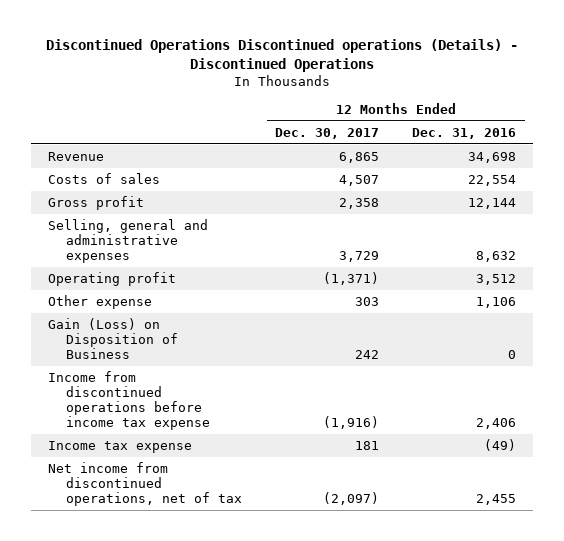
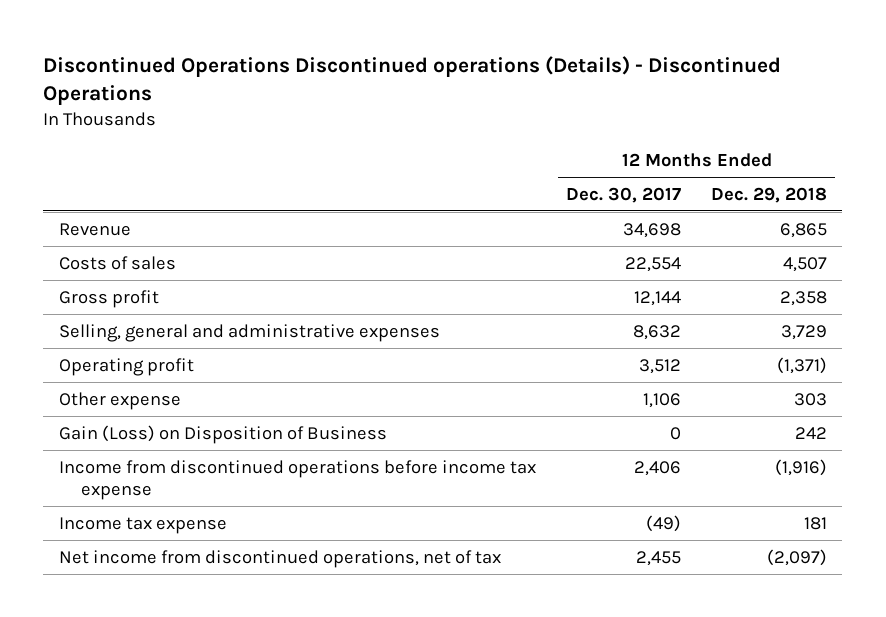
[412,127,517,139] Dec. 31, 2016 -> none
none -> [711,186,828,203] Dec. 29, 2018
[338,151,379,163] 6,865 -> [622,222,681,238] 34,698
[338,174,379,186] 4,507 -> [624,256,681,272] 22,554
[338,197,379,209] 2,358 -> [633,290,681,306] 12,144
[338,250,379,262] 3,729 -> [632,324,681,340] 8,632
[322,271,379,285] (1,371) -> [638,358,681,374] 3,512
[354,296,379,306] 303 -> [642,392,681,408] 1,106
[354,349,379,359] 242 -> [669,426,681,440] 0
[322,415,379,429] (1,916) -> [633,460,681,476] 2,406
[354,440,379,450] 181 -> [645,514,681,532] (49)
[322,491,379,505] (2,097) -> [635,550,681,566] 2,455

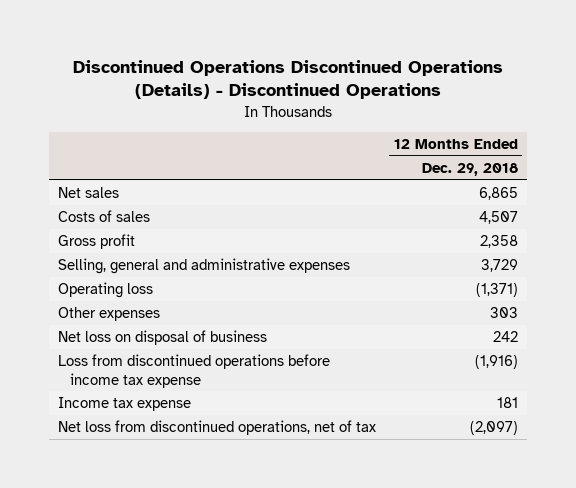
[43,55,782,106] Discontinued Operations Discontinued operations (Details) - Discontinued Operations -> [72,59,503,100] Discontinued Operations Discontinued Operations (Details) - Discontinued Operations
[565,186,681,203] Dec. 30, 2017 -> none
[58,222,131,236] Revenue -> [57,187,119,199] Net sales
[58,357,194,376] Operating profit -> [57,282,153,299] Operating loss
[58,391,181,410] Other expense -> [57,307,160,322] Other expenses
[58,424,387,444] Gain (Loss) on Disposition of Business -> [57,330,267,346] Net loss on disposal of business
[58,459,536,500] Income from discontinued operations before income tax expense -> [57,354,330,388] Loss from discontinued operations before income tax expense
[58,549,501,568] Net income from discontinued operations, net of tax -> [57,420,376,436] Net loss from discontinued operations, net of tax

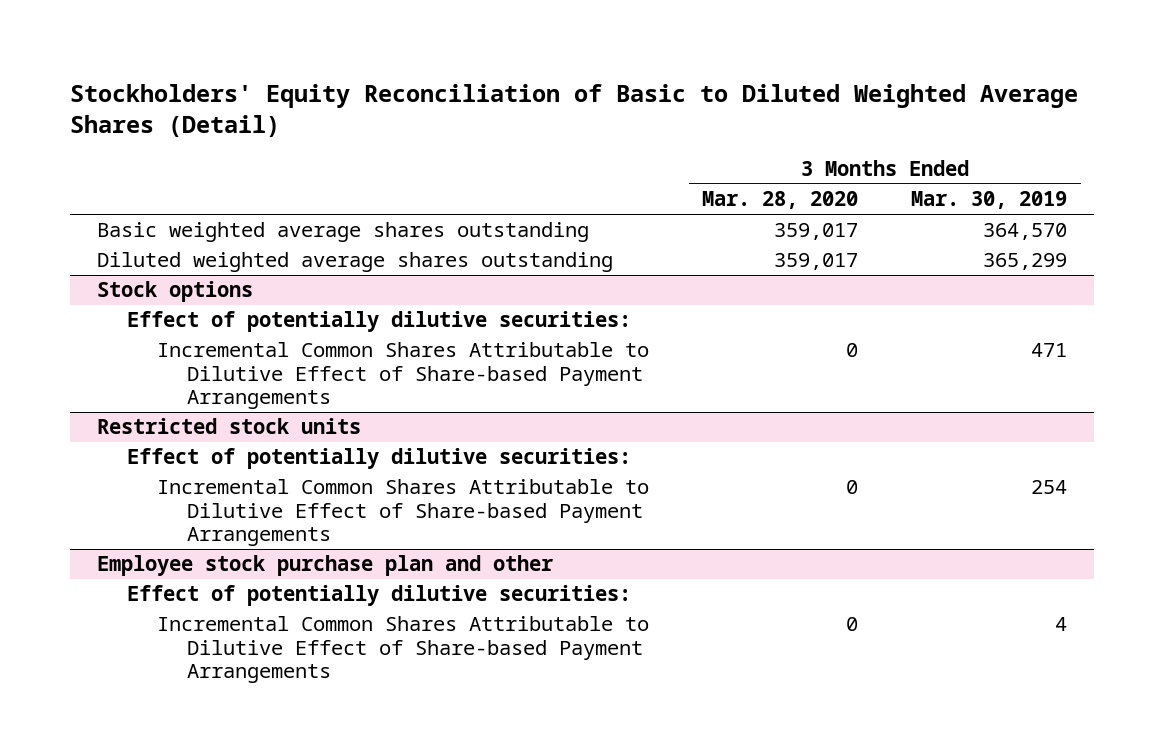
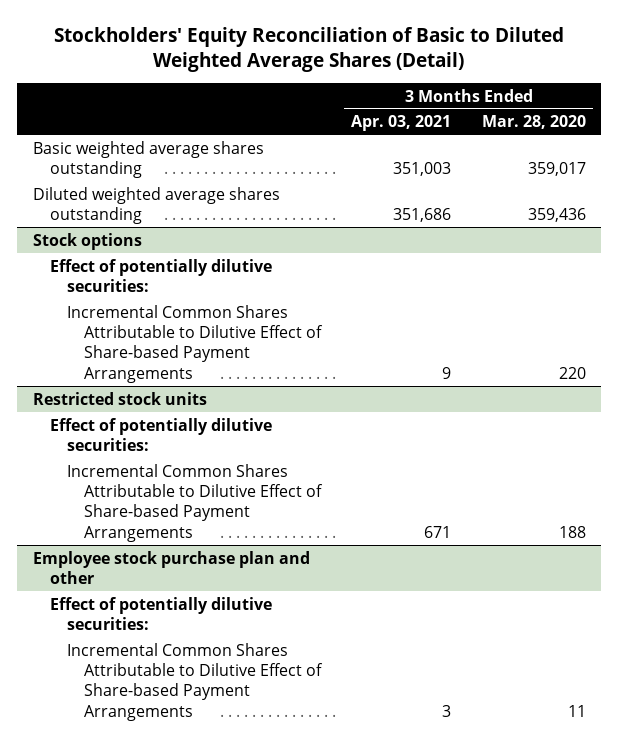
[911,191,1068,210] Mar. 30, 2019 -> none
none -> [351,115,452,132] Apr. 03, 2021
[774,253,859,271] 359,017 -> [527,207,586,222] 359,436
[846,343,859,358] 0 -> [558,366,586,379] 220
[846,480,859,495] 0 -> [558,525,586,538] 188
[846,617,859,632] 0 -> [567,704,586,717] 11

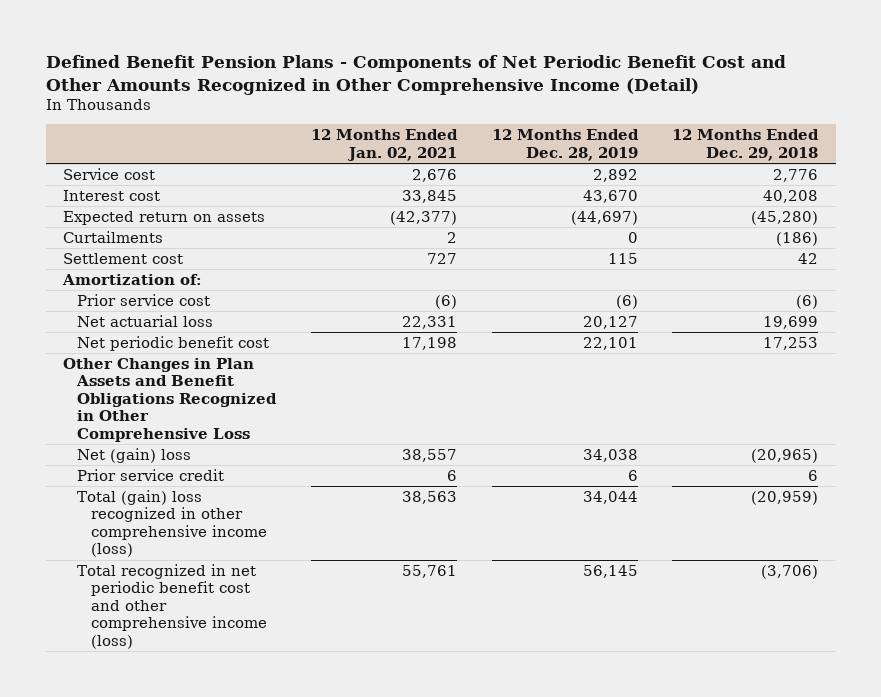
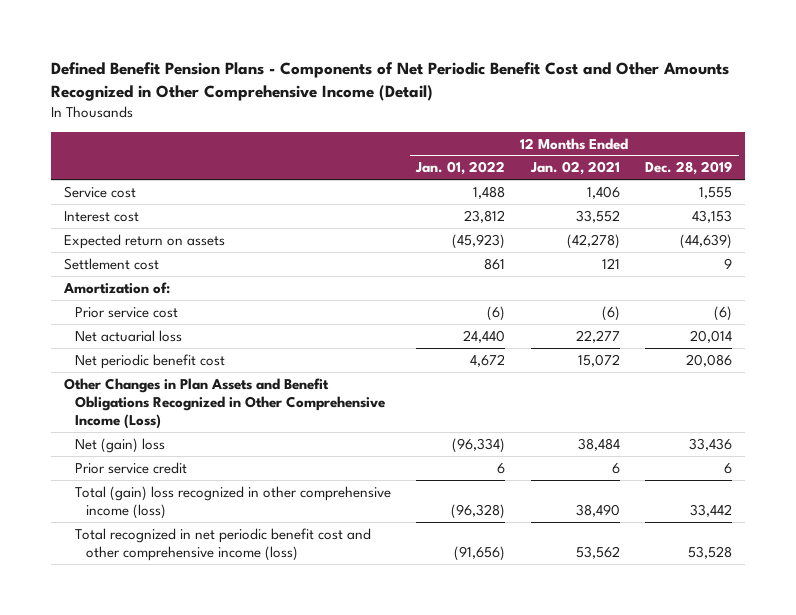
[672,129,820,161] 12 Months Ended Dec. 29, 2018 -> none
none -> [415,161,506,176] Jan. 01, 2022
[63,230,164,243] Curtailments -> none
[411,168,457,182] 2,676 -> [586,185,620,199] 1,406
[592,168,638,182] 2,892 -> [699,186,733,199] 1,555
[401,189,457,203] 33,845 -> [575,209,620,223] 33,552
[582,189,638,203] 43,670 -> [692,209,733,223] 43,153
[389,210,457,225] (42,377) -> [566,233,620,249] (42,278)
[570,210,638,225] (44,697) -> [680,233,733,249] (44,639)
[426,252,457,264] 727 -> [601,257,620,269] 121
[607,252,638,264] 115 -> [724,257,733,269] 9
[401,315,457,329] 22,331 -> [575,329,620,343] 22,277
[582,315,638,329] 20,127 -> [690,329,733,343] 20,014
[401,336,457,350] 17,198 -> [577,353,620,367] 15,072
[582,336,638,350] 22,101 -> [686,353,733,367] 20,086
[63,357,278,442] Other Changes in Plan Assets and Benefit Obligations Recognized in Other Comprehensive Loss -> [63,377,385,430] Other Changes in Plan Assets and Benefit Obligations Recognized in Other Comprehensive Income (Loss)
[401,448,457,462] 38,557 -> [577,437,620,451] 38,484
[582,448,638,462] 34,038 -> [689,437,733,451] 33,436
[401,490,457,504] 38,563 -> [575,503,620,517] 38,490
[582,490,638,504] 34,044 -> [690,503,733,517] 33,442
[401,564,457,578] 55,761 -> [575,545,620,559] 53,562
[582,564,638,578] 56,145 -> [688,545,733,559] 53,528

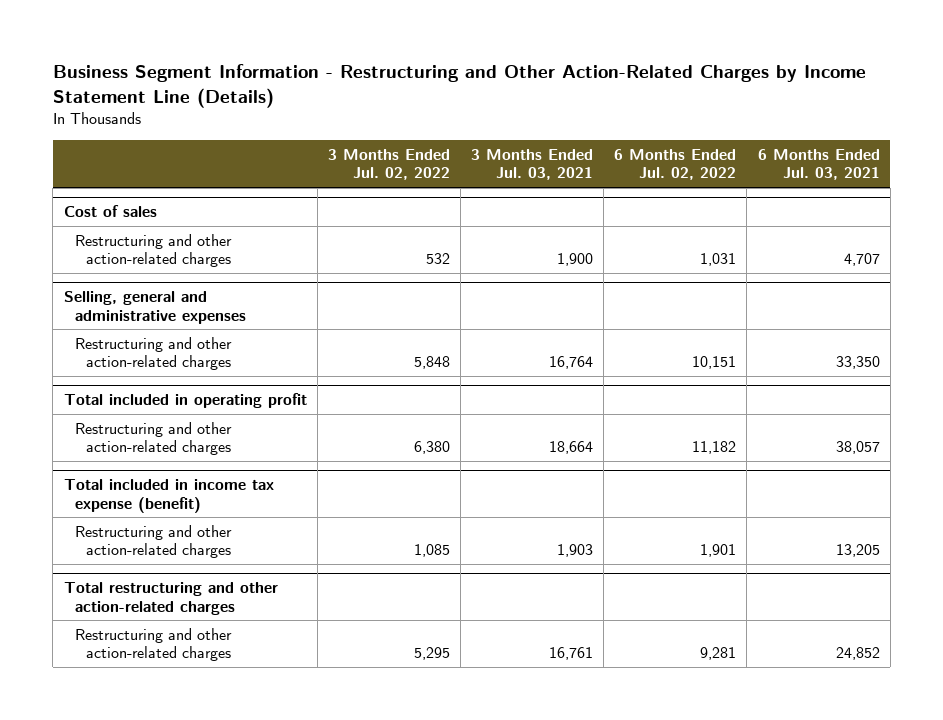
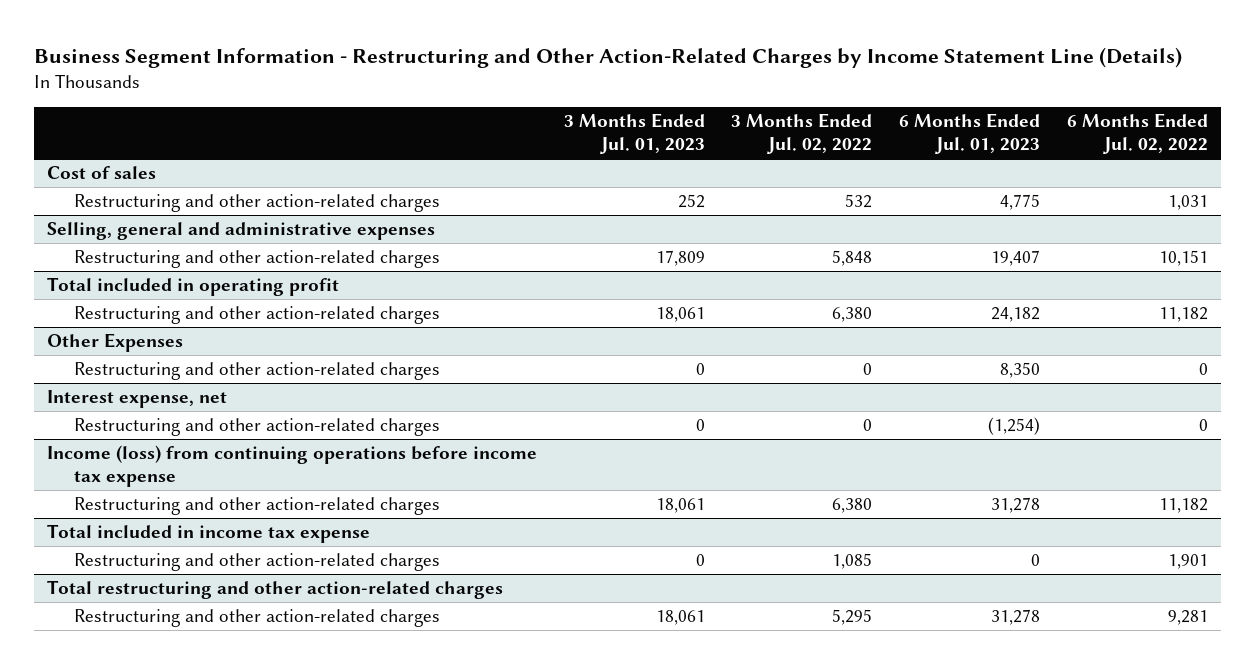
[471,148,594,181] 3 Months Ended Jul. 03, 2021 -> none
[757,148,880,181] 6 Months Ended Jul. 03, 2021 -> none
none -> [563,113,705,154] 3 Months Ended Jul. 01, 2023
none -> [898,113,1040,154] 6 Months Ended Jul. 01, 2023
none -> [46,333,183,353] Other Expenses
none -> [74,362,441,381] Restructuring and other action-related charges
none -> [46,390,227,409] Interest expense, net
none -> [74,418,441,437] Restructuring and other action-related charges
none -> [46,445,537,487] Income (loss) from continuing operations before income tax expense
none -> [74,497,441,516] Restructuring and other action-related charges
[63,479,274,513] Total included in income tax expense (benefit) -> [46,524,370,544] Total included in income tax expense

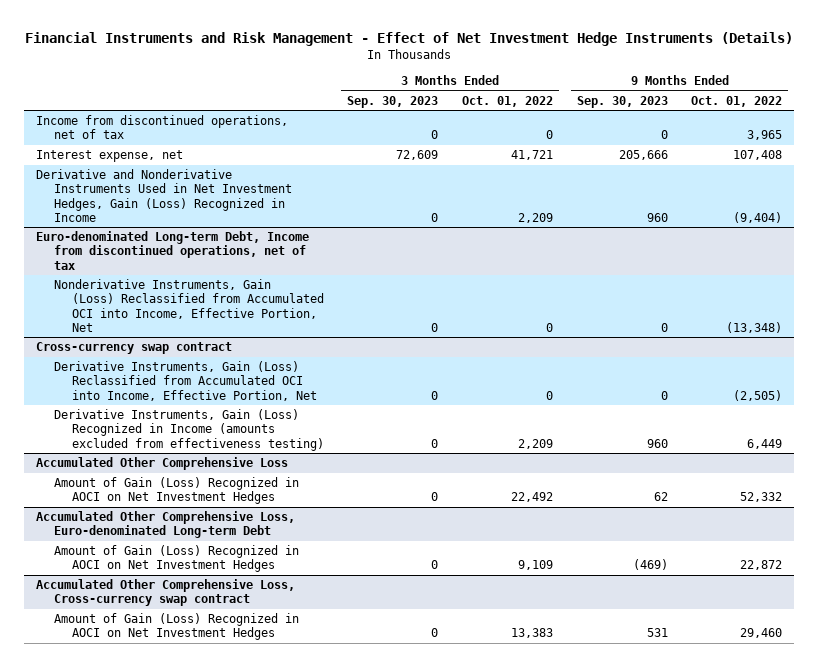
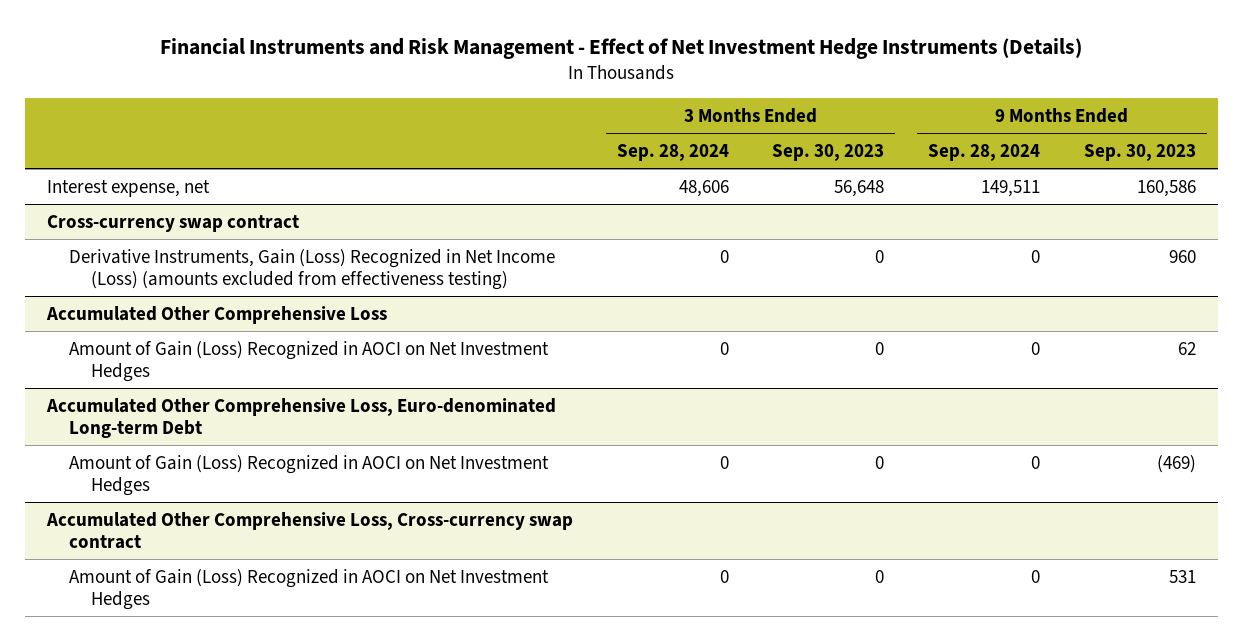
[462,95,554,107] Oct. 01, 2022 -> none
[691,95,783,107] Oct. 01, 2022 -> none
none -> [616,143,729,161] Sep. 28, 2024
none -> [928,143,1041,161] Sep. 28, 2024
[35,115,288,140] Income from discontinued operations, net of tax -> none
[35,169,292,222] Derivative and Nonderivative Instruments Used in Net Investment Hedges, Gain (Loss) Recognized in Income -> none
[35,231,309,270] Euro-denominated Long-term Debt, Income from discontinued operations, net of tax -> none
[53,279,324,332] Nonderivative Instruments, Gain (Loss) Reclassified from Accumulated OCI into Income, Effective Portion, Net -> none
[396,150,439,161] 72,609 -> [834,179,885,197] 56,648
[618,150,668,161] 205,666 -> [1137,179,1197,197] 160,586
[53,361,317,401] Derivative Instruments, Gain (Loss) Reclassified from Accumulated OCI into Income, Effective Portion, Net -> none
[53,409,324,451] Derivative Instruments, Gain (Loss) Recognized in Income (amounts excluded from effectiveness testing) -> [68,248,555,290] Derivative Instruments, Gain (Loss) Recognized in Net Income (Loss) (amounts excluded from effectiveness testing)

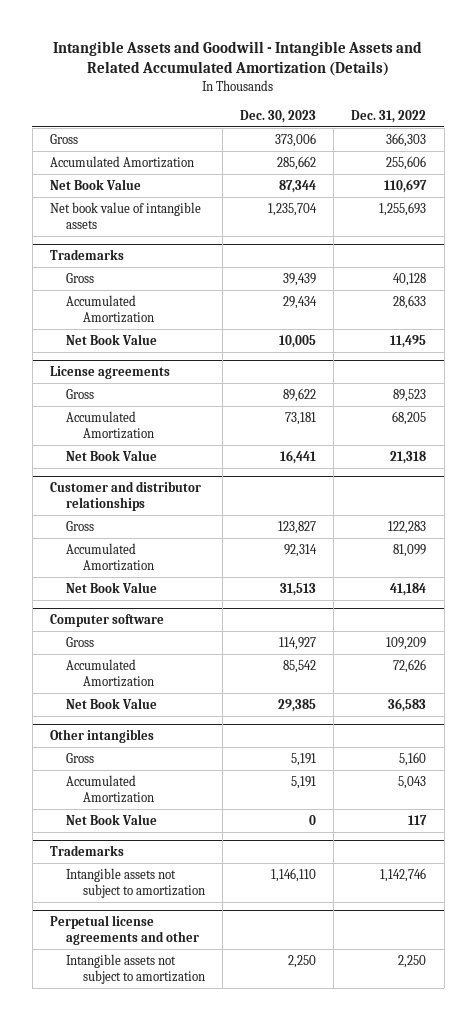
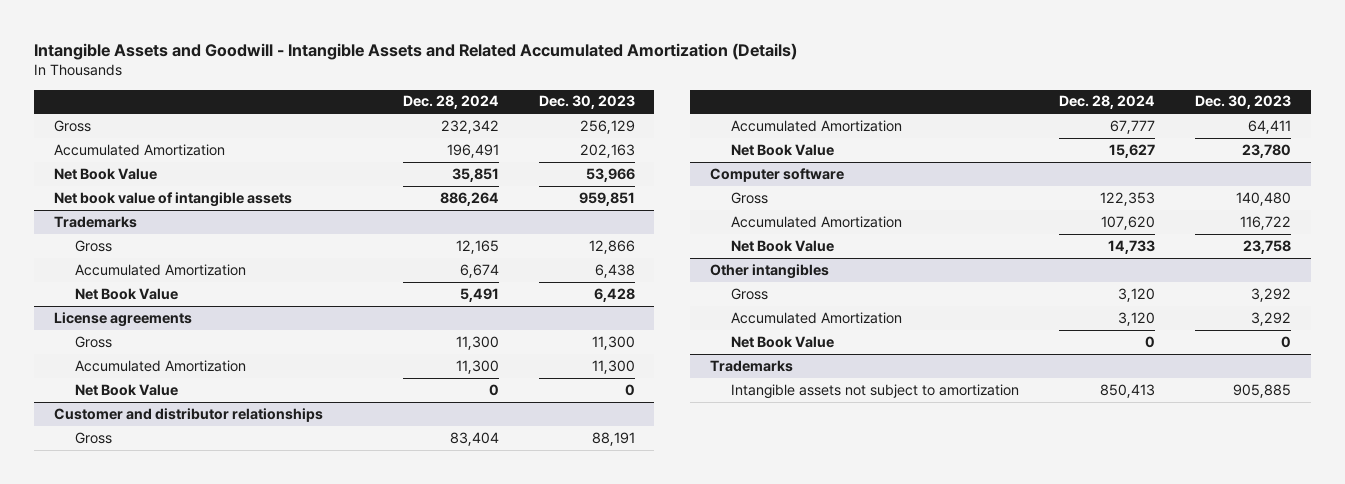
[351,109,427,123] Dec. 31, 2022 -> none
none -> [402,95,499,110] Dec. 28, 2024
[275,132,317,147] 373,006 -> [579,119,635,134] 256,129
[277,155,317,170] 285,662 -> [579,143,635,158] 202,163
[279,179,317,193] 87,344 -> [585,167,635,182] 53,966
[268,202,318,216] 1,235,704 -> [578,191,635,206] 959,851
[283,272,317,286] 39,439 -> [588,239,635,254] 12,866
[283,295,318,309] 29,434 -> [594,263,635,278] 6,438
[279,334,317,348] 10,005 -> [593,287,635,302] 6,428
[283,387,317,402] 89,622 -> [591,335,635,350] 11,300
[285,411,317,425] 73,181 -> [591,359,635,374] 11,300
[280,449,317,464] 16,441 -> [624,383,635,396] 0
[278,520,317,534] 123,827 -> [591,431,635,446] 88,191
[284,543,318,557] 92,314 -> [1247,119,1291,134] 64,411
[280,582,317,596] 31,513 -> [1241,143,1291,158] 23,780
[279,636,317,650] 114,927 -> [1235,191,1291,206] 140,480
[283,659,317,673] 85,542 -> [1239,215,1291,230] 116,722
[278,698,317,712] 29,385 -> [1242,239,1291,254] 23,758
[291,752,317,766] 5,191 -> [1250,287,1291,302] 3,292
[291,775,317,789] 5,191 -> [1250,311,1291,326] 3,292
[49,914,200,946] Perpetual license agreements and other -> none
[66,953,205,985] Intangible assets not subject to amortization -> none
[271,867,317,882] 1,146,110 -> [1232,383,1291,398] 905,885

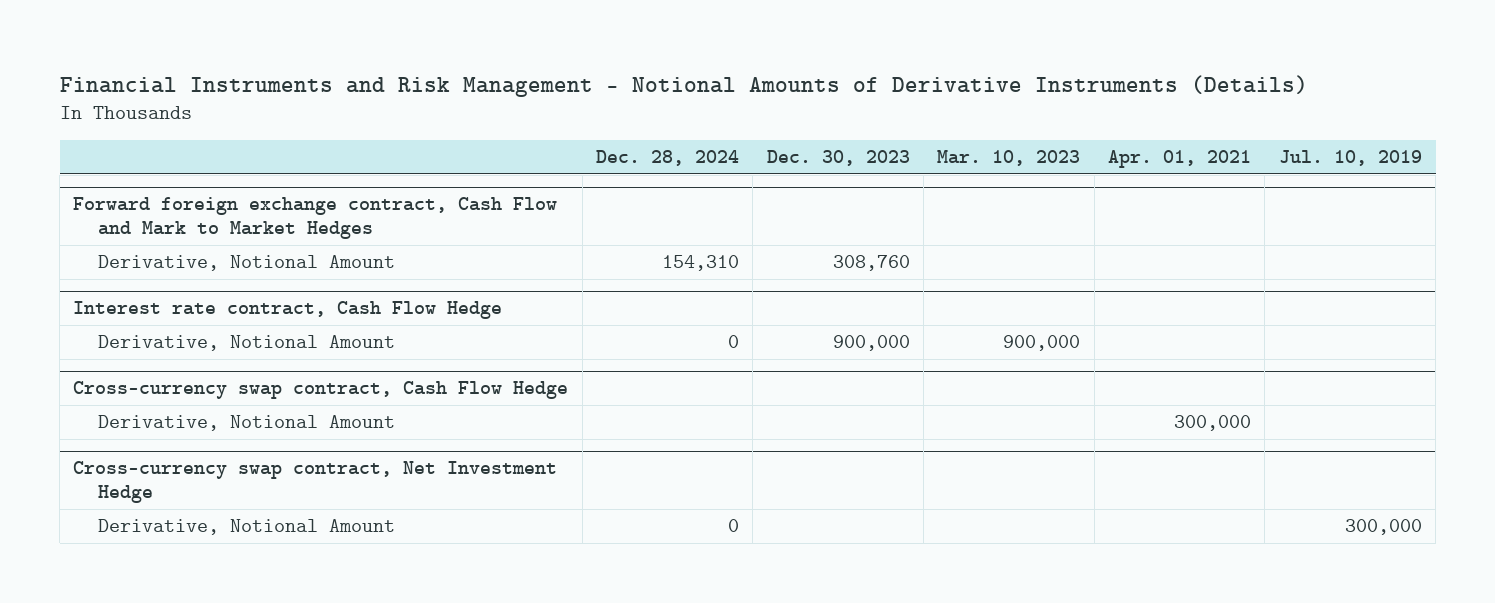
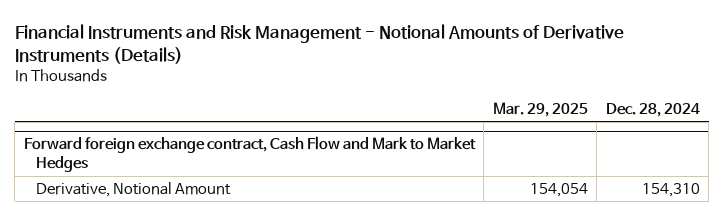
[766,150,910,167] Dec. 30, 2023 -> none
[937,150,1081,167] Mar. 10, 2023 -> none
[1108,150,1252,169] Apr. 01, 2021 -> none
[1278,150,1422,167] Jul. 10, 2019 -> none
none -> [492,102,588,118] Mar. 29, 2025
[73,301,503,320] Interest rate contract, Cash Flow Hedge -> none
[97,335,395,352] Derivative, Notional Amount -> none
[73,381,569,400] Cross-currency swap contract, Cash Flow Hedge -> none
[97,415,395,432] Derivative, Notional Amount -> none
[73,461,558,504] Cross-currency swap contract, Net Investment Hedge -> none
[97,519,395,536] Derivative, Notional Amount -> none

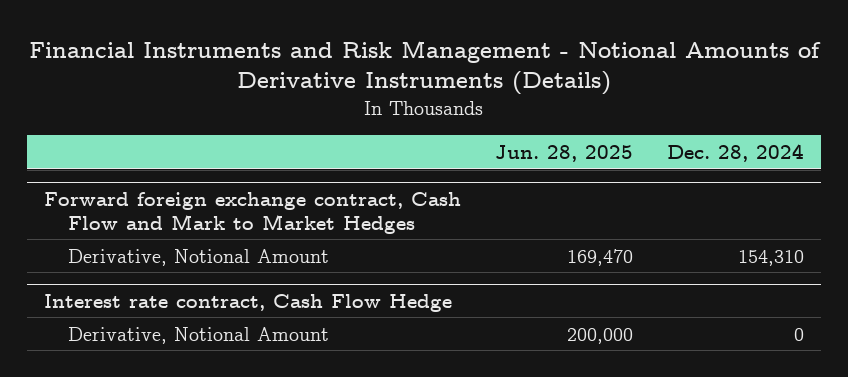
[492,102,588,118] Mar. 29, 2025 -> none
none -> [494,144,633,162] Jun. 28, 2025
none -> [43,293,452,312] Interest rate contract, Cash Flow Hedge
none -> [68,326,330,344] Derivative, Notional Amount

